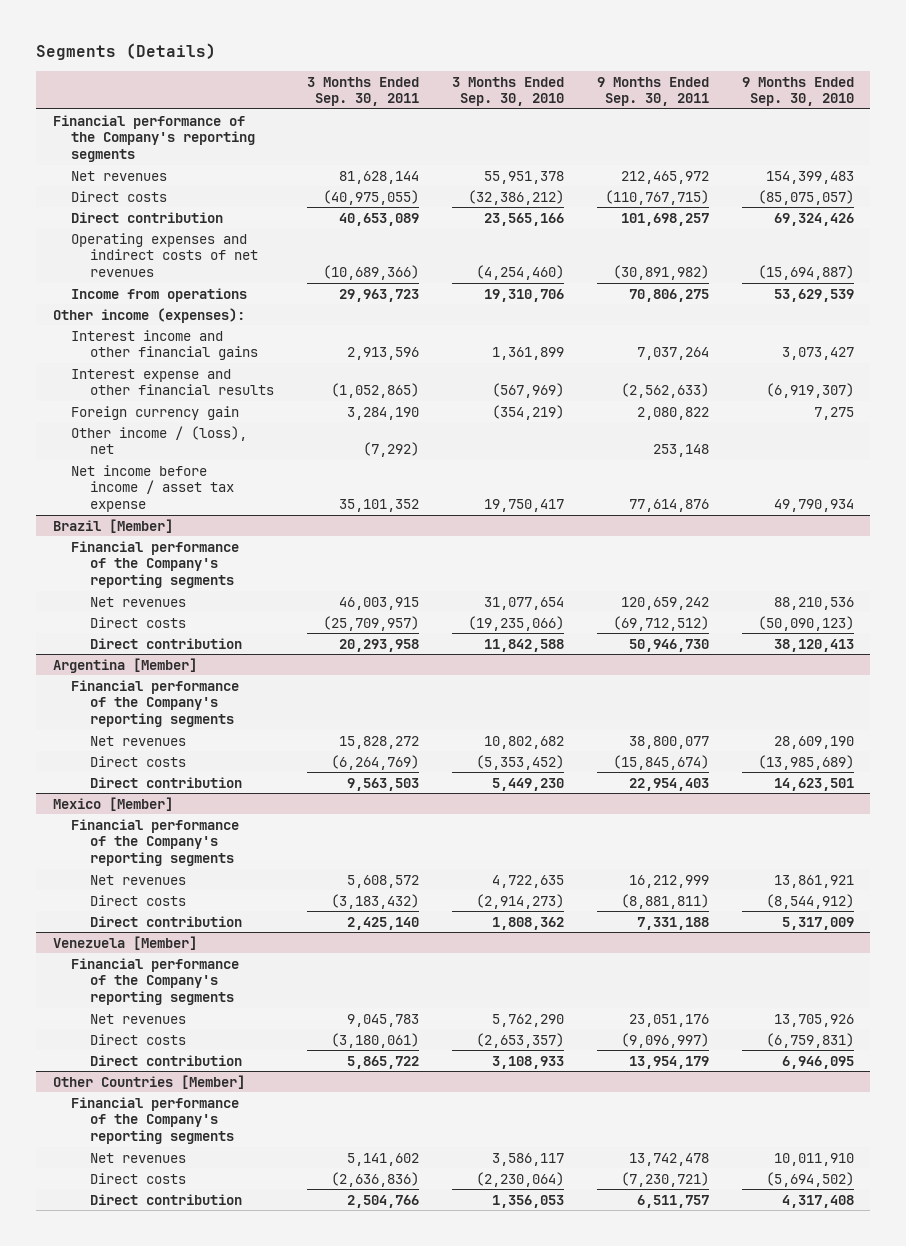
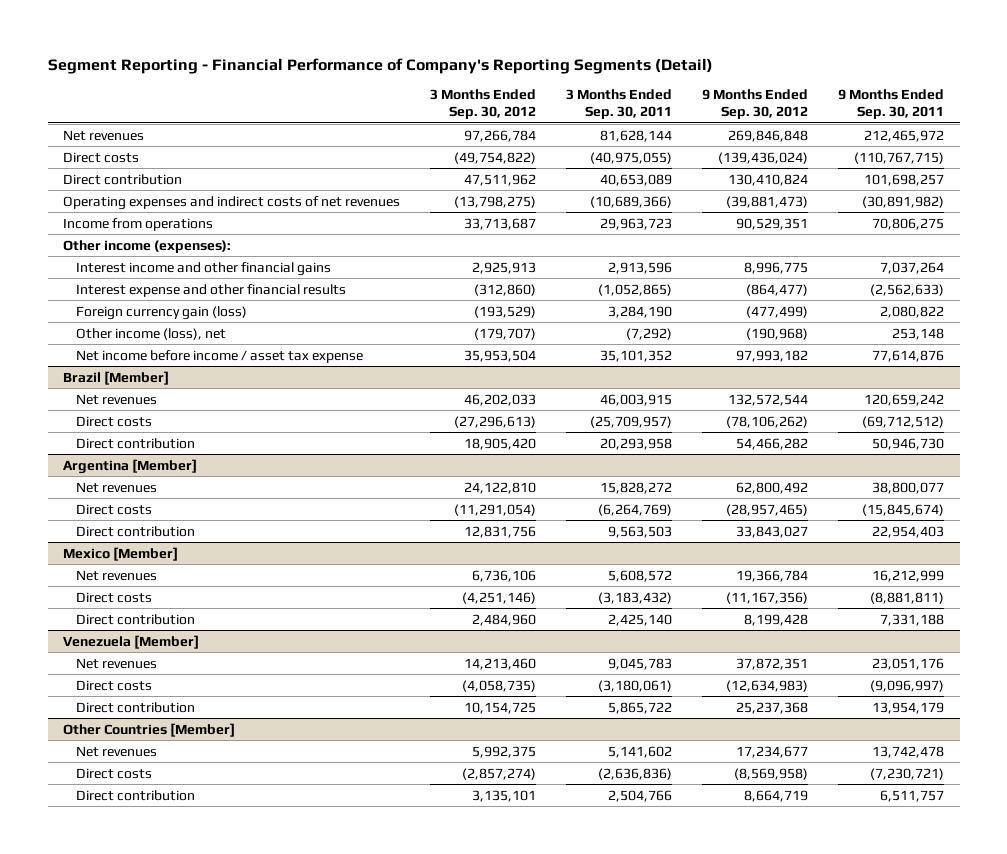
[36,43,217,61] Segments (Details) -> [47,57,713,74] Segment Reporting - Financial Performance of Company's Reporting Segments (Detail)
[452,76,565,107] 3 Months Ended Sep. 30, 2010 -> none
[741,76,854,107] 9 Months Ended Sep. 30, 2010 -> none
none -> [430,89,537,120] 3 Months Ended Sep. 30, 2012
none -> [702,89,809,120] 9 Months Ended Sep. 30, 2012
[52,114,256,162] Financial performance of the Company's reporting segments -> none
[71,405,240,420] Foreign currency gain -> [76,305,248,320] Foreign currency gain (loss)
[71,425,248,455] Other income / (loss), net -> [76,327,227,340] Other income (loss), net
[71,540,240,588] Financial performance of the Company's reporting segments -> none
[71,679,240,727] Financial performance of the Company's reporting segments -> none
[71,818,240,866] Financial performance of the Company's reporting segments -> none
[71,957,240,1005] Financial performance of the Company's reporting segments -> none
[71,1096,240,1144] Financial performance of the Company's reporting segments -> none

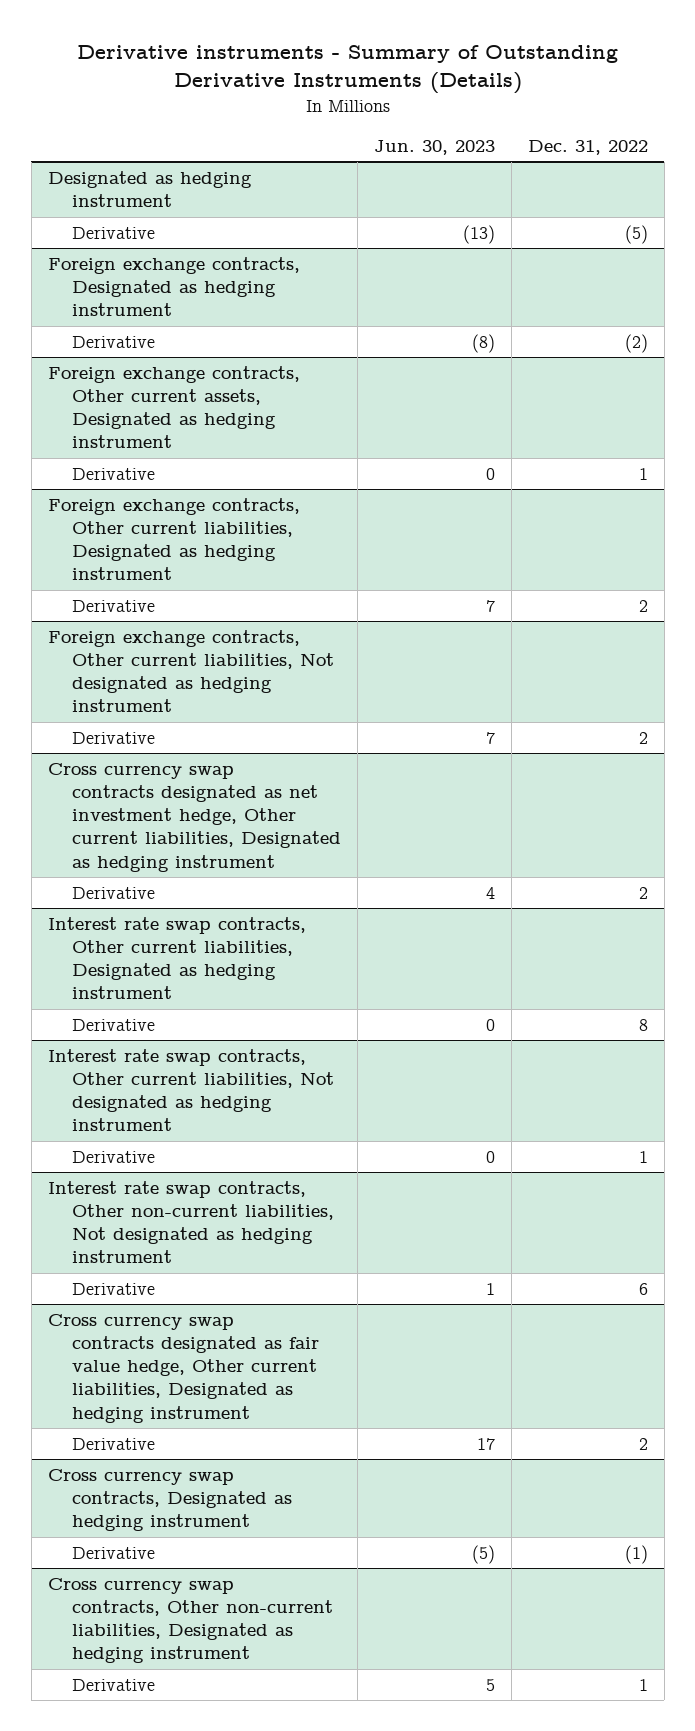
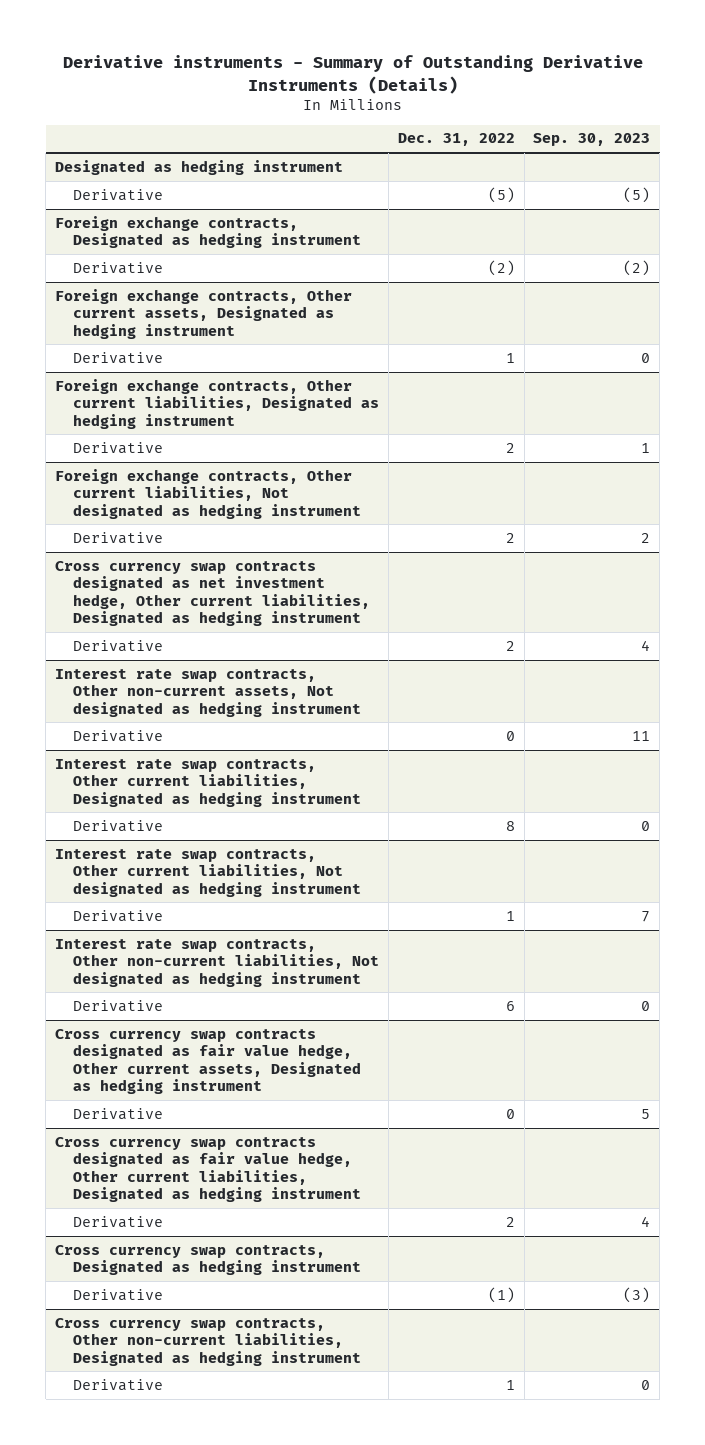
[373,140,495,156] Jun. 30, 2023 -> none
none -> [533,133,651,147] Sep. 30, 2023
none -> [54,668,362,717] Interest rate swap contracts, Other non-current assets, Not designated as hedging instrument
none -> [73,729,164,742] Derivative
none -> [54,1028,362,1094] Cross currency swap contracts designated as fair value hedge, Other current assets, Designated as hedging instrument
none -> [73,1107,164,1120] Derivative

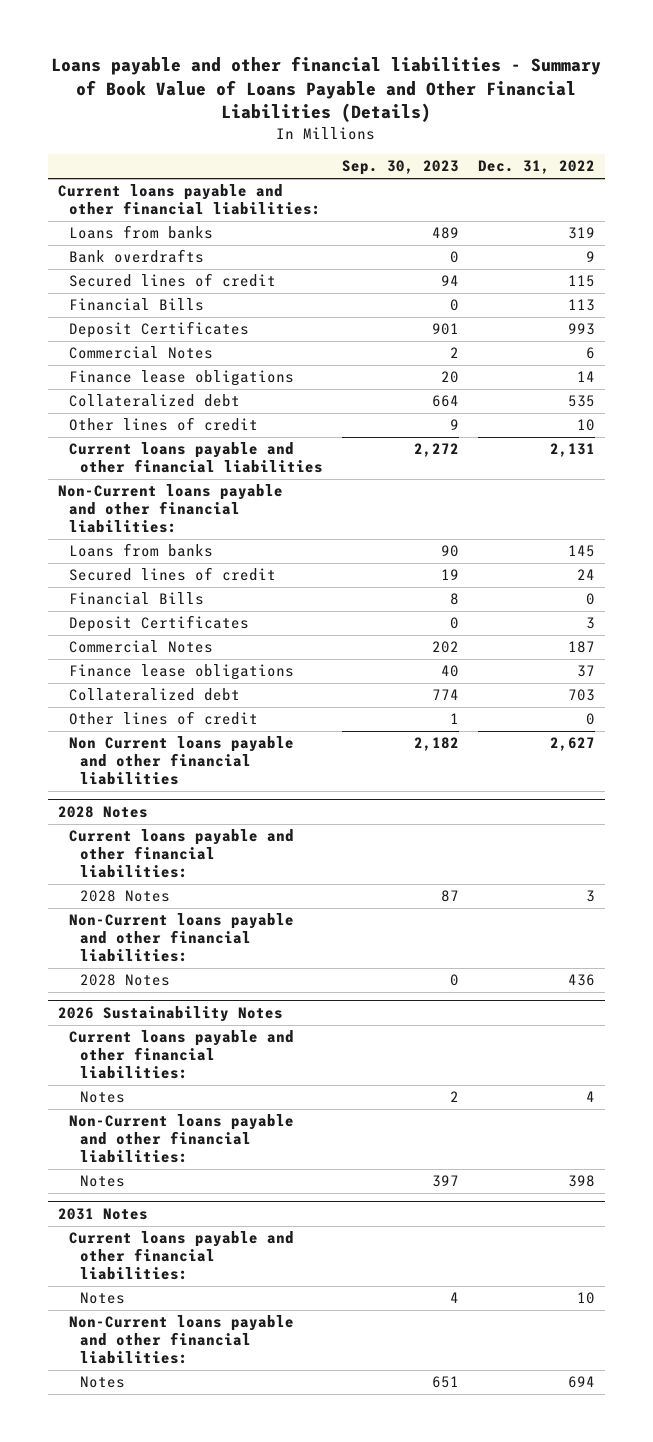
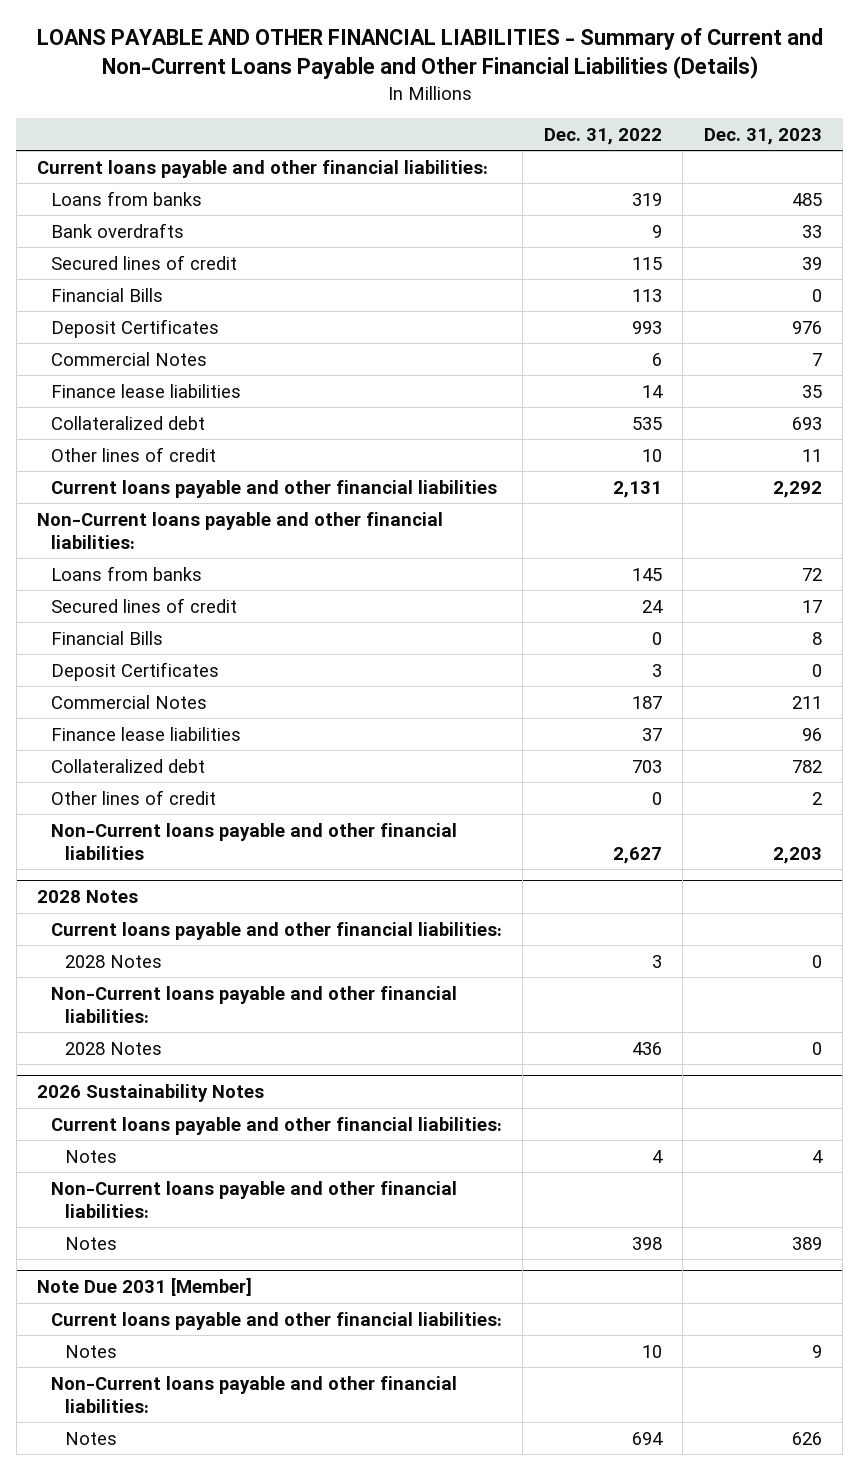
[51,56,602,123] Loans payable and other financial liabilities - Summary of Book Value of Loans Payable and Other Financial Liabilities (Details) -> [36,28,823,80] LOANS PAYABLE AND OTHER FINANCIAL LIABILITIES - Summary of Current and Non-Current Loans Payable and Other Financial Liabilities (Details)
[342,160,460,176] Sep. 30, 2023 -> none
none -> [703,128,822,146] Dec. 31, 2023
[68,370,294,387] Finance lease obligations -> [51,383,242,398] Finance lease liabilities
[68,664,294,681] Finance lease obligations -> [51,726,242,741] Finance lease liabilities
[68,736,294,785] Non Current loans payable and other financial liabilities -> [51,822,458,860] Non-Current loans payable and other financial liabilities
[57,1208,148,1221] 2031 Notes -> [37,1277,253,1297] Note Due 2031 [Member]

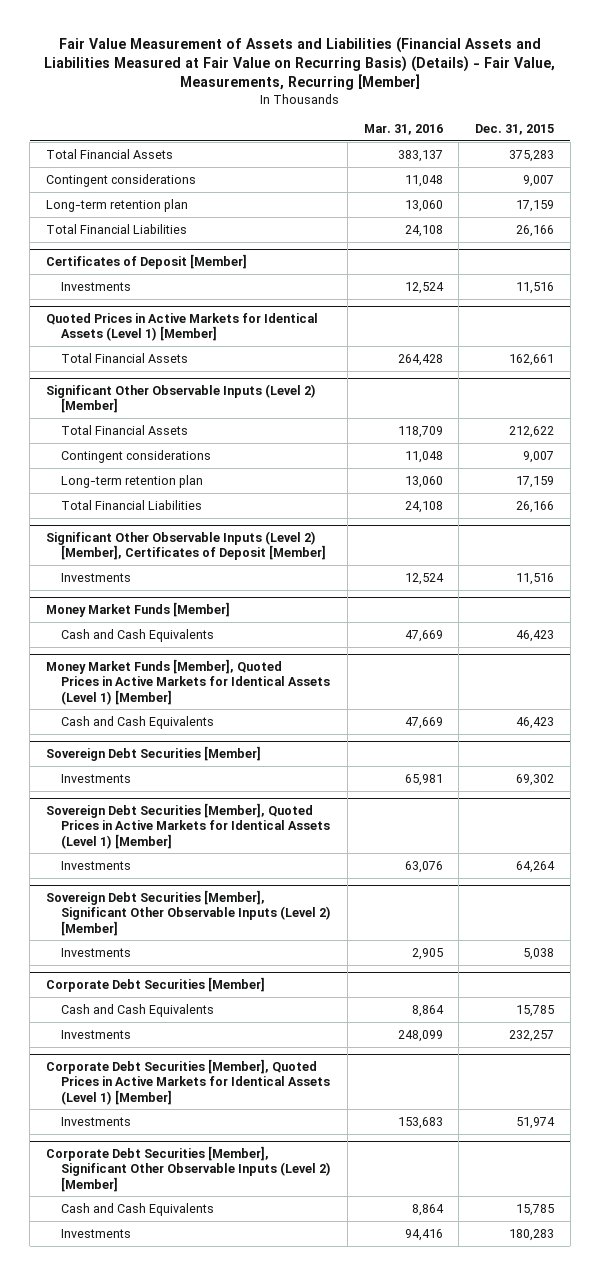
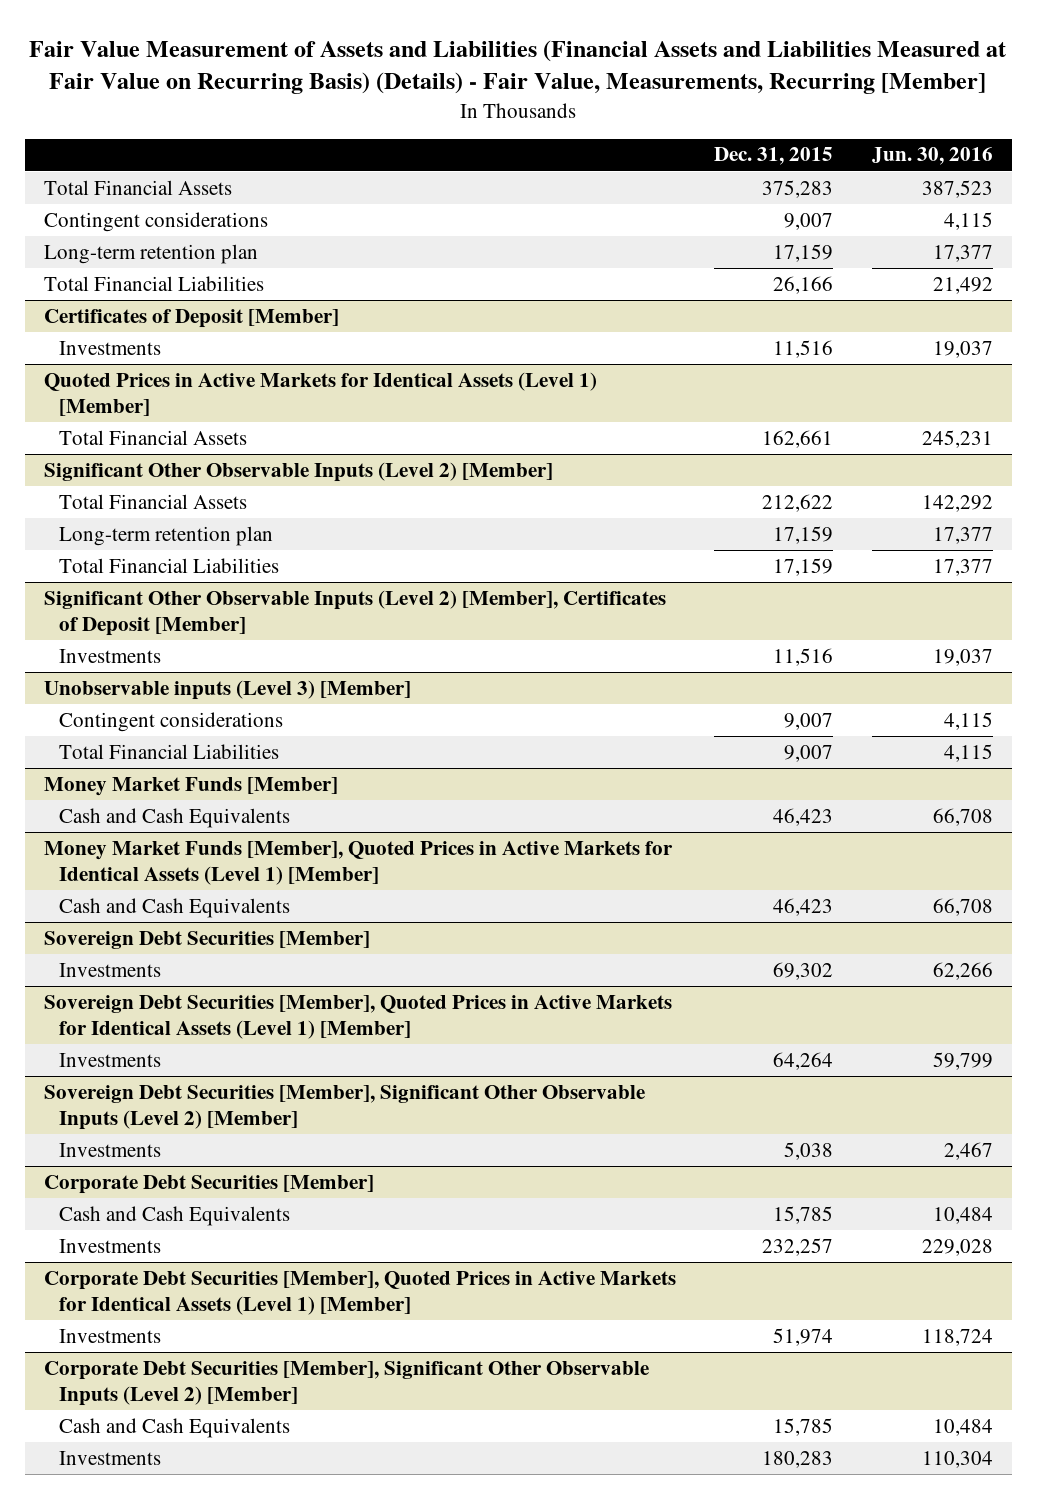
[363,124,443,136] Mar. 31, 2016 -> none
none -> [872,147,994,166] Jun. 30, 2016
[61,449,212,463] Contingent considerations -> none
[516,500,555,513] 26,166 -> [773,557,834,576] 17,159
none -> [43,679,411,700] Unobservable inputs (Level 3) [Member]
none -> [59,711,284,732] Contingent considerations
none -> [59,743,280,759] Total Financial Liabilities

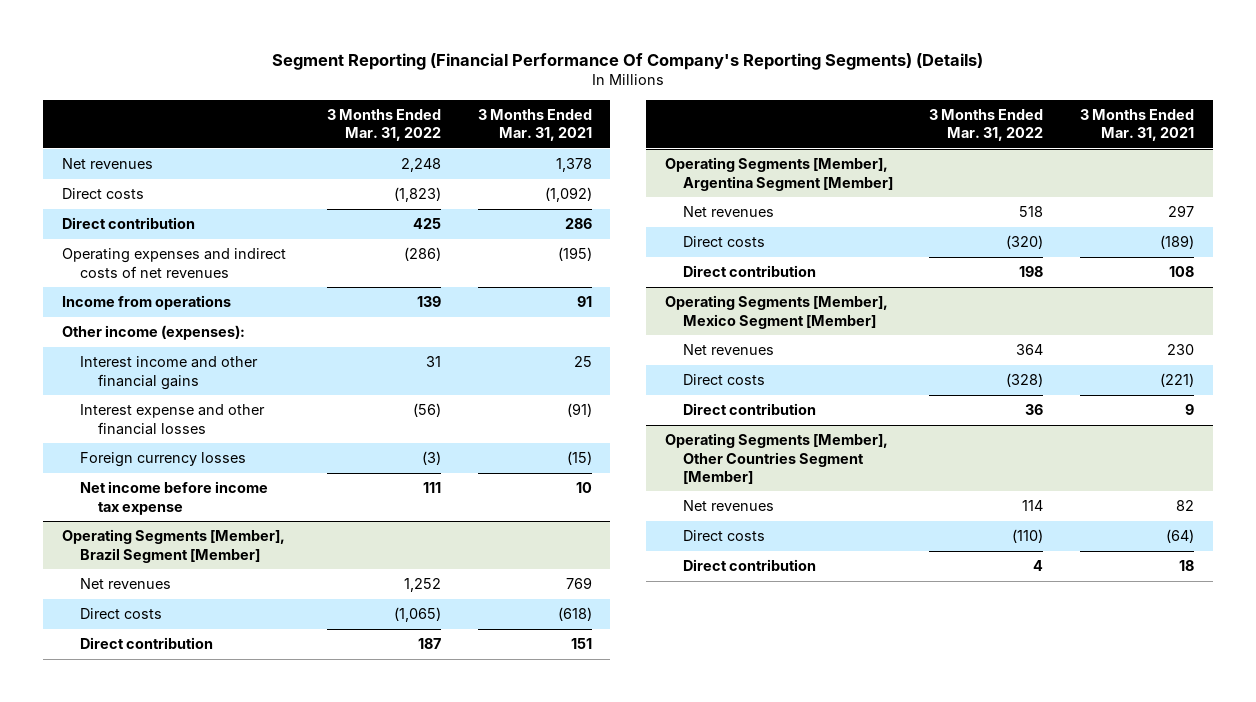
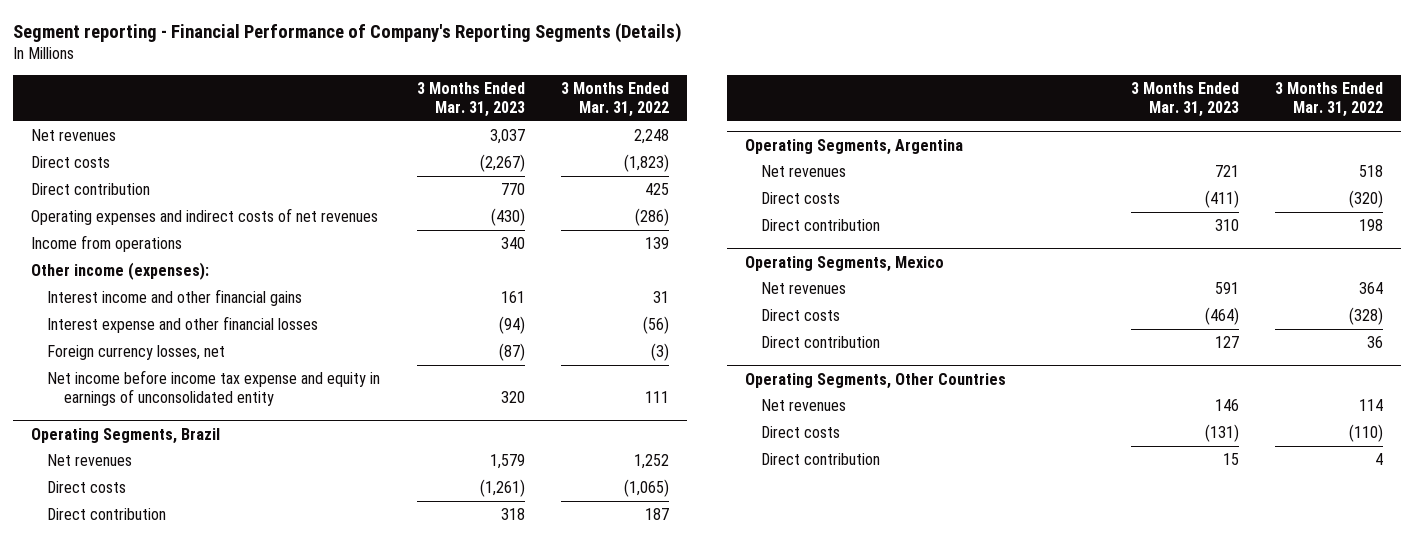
[272,52,984,70] Segment Reporting (Financial Performance Of Company's Reporting Segments) (Details) -> [12,22,682,43] Segment reporting - Financial Performance of Company's Reporting Segments (Details)
[477,108,592,142] 3 Months Ended Mar. 31, 2021 -> none
none -> [416,82,525,118] 3 Months Ended Mar. 31, 2023
[79,452,246,468] Foreign currency losses -> [47,345,226,361] Foreign currency losses, net
[79,481,268,515] Net income before income tax expense -> [47,370,381,406] Net income before income tax expense and equity in earnings of unconsolidated entity
[61,529,285,563] Operating Segments [Member], Brazil Segment [Member] -> [31,427,221,444] Operating Segments, Brazil
[664,157,893,191] Operating Segments [Member], Argentina Segment [Member] -> [745,138,964,155] Operating Segments, Argentina
[664,295,888,329] Operating Segments [Member], Mexico Segment [Member] -> [745,255,945,272] Operating Segments, Mexico
[664,433,888,484] Operating Segments [Member], Other Countries Segment [Member] -> [745,372,1007,389] Operating Segments, Other Countries

